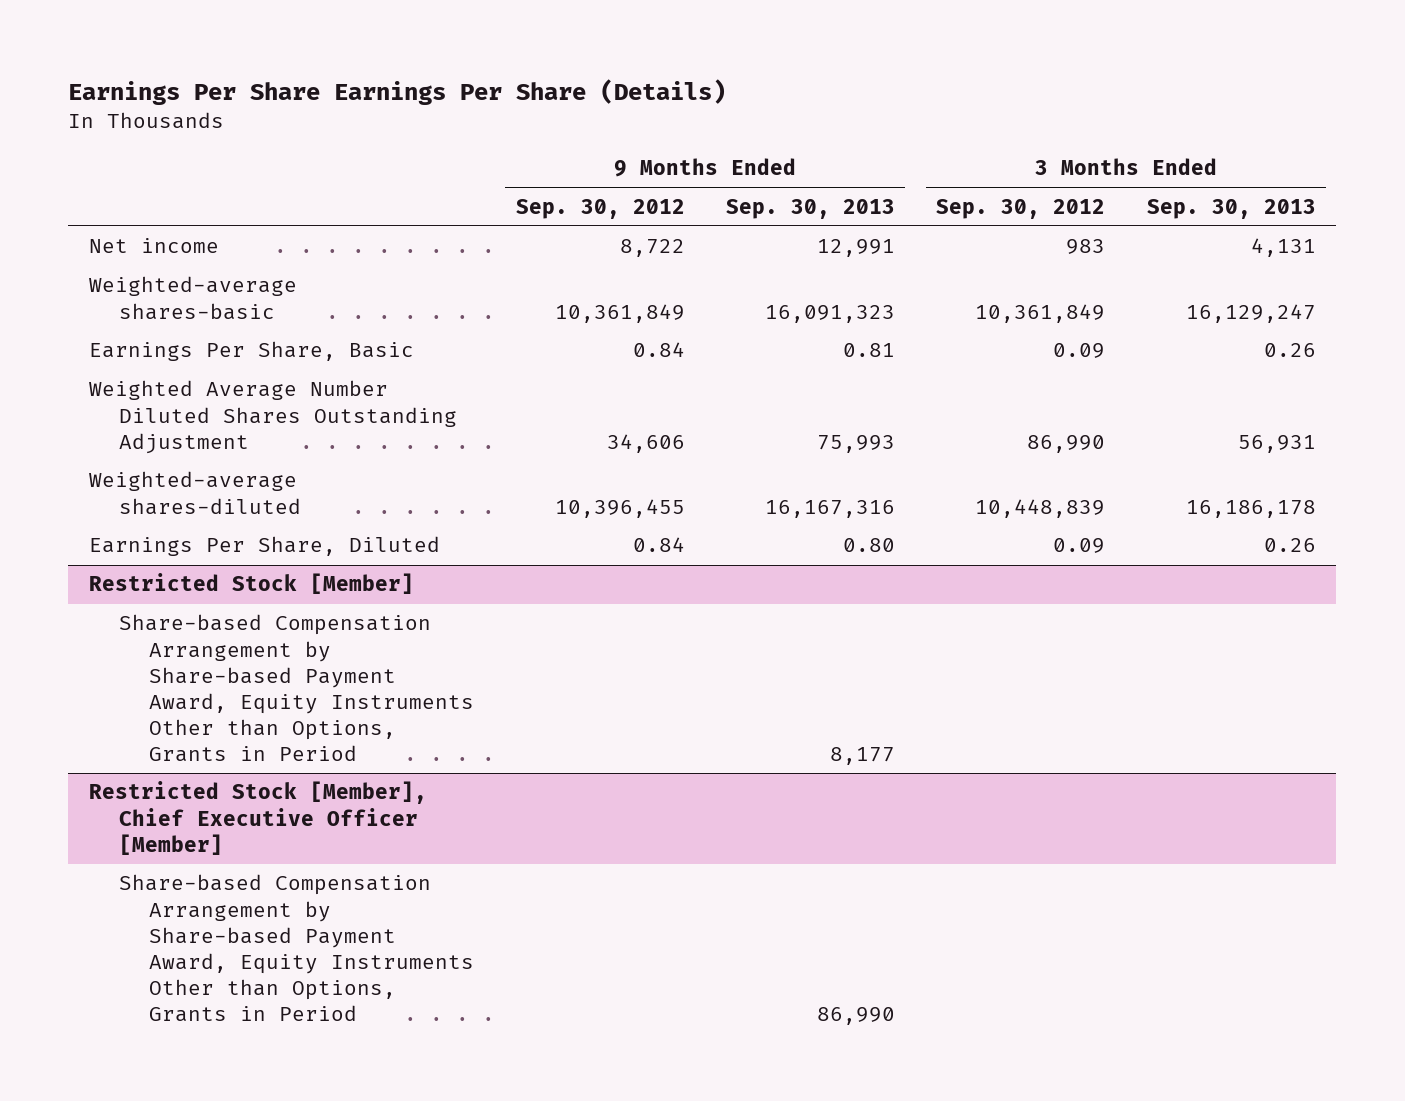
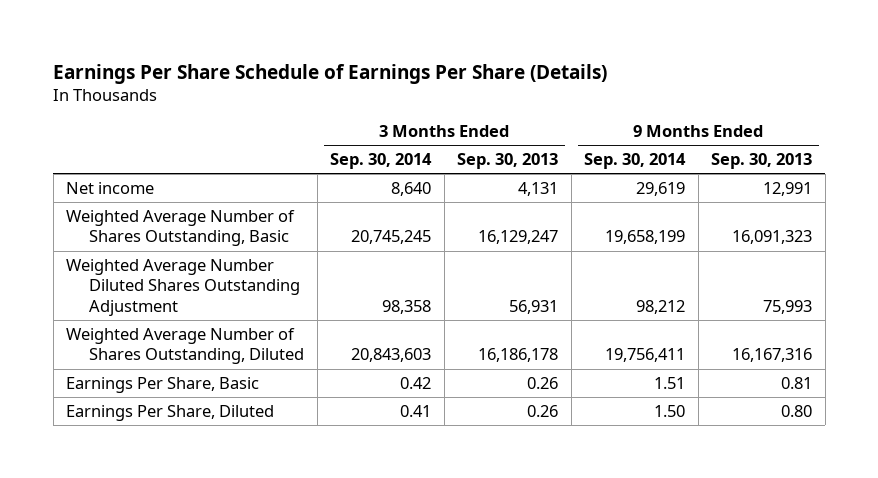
[68,79,727,106] Earnings Per Share Earnings Per Share (Details) -> [53,63,608,84] Earnings Per Share Schedule of Earnings Per Share (Details)
[515,198,685,219] Sep. 30, 2012 -> none
[936,198,1106,219] Sep. 30, 2012 -> none
none -> [330,153,433,170] Sep. 30, 2014
none -> [584,153,687,170] Sep. 30, 2014
[89,276,298,320] Weighted-average shares-basic -> [66,209,296,247] Weighted Average Number of Shares Outstanding, Basic
[89,471,302,515] Weighted-average shares-diluted -> [66,327,305,365] Weighted Average Number of Shares Outstanding, Diluted
[89,341,415,362] Earnings Per Share, Basic -> [66,376,260,393] Earnings Per Share, Basic
[89,573,415,595] Restricted Stock [Member] -> none
[119,614,475,762] Share-based Compensation Arrangement by Share-based Payment Award, Equity Instruments Other than Options, Grants in Period -> none
[89,781,428,855] Restricted Stock [Member], Chief Executive Officer [Member] -> none
[119,874,475,1022] Share-based Compensation Arrangement by Share-based Payment Award, Equity Instruments Other than Options, Grants in Period -> none

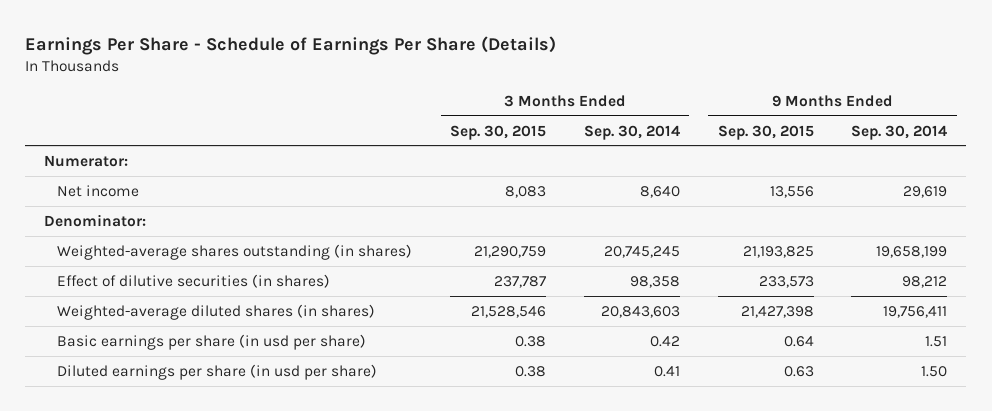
[53,63,608,84] Earnings Per Share Schedule of Earnings Per Share (Details) -> [25,35,557,55] Earnings Per Share - Schedule of Earnings Per Share (Details)
[457,153,559,170] Sep. 30, 2013 -> none
[711,153,813,170] Sep. 30, 2013 -> none
none -> [450,124,547,140] Sep. 30, 2015
none -> [717,124,814,140] Sep. 30, 2015
none -> [44,154,129,167] Numerator:
none -> [44,213,147,227] Denominator:
[66,209,296,247] Weighted Average Number of Shares Outstanding, Basic -> [57,243,413,260] Weighted-average shares outstanding (in shares)
[66,258,301,316] Weighted Average Number Diluted Shares Outstanding Adjustment -> [57,273,331,288] Effect of dilutive securities (in shares)
[66,327,305,365] Weighted Average Number of Shares Outstanding, Diluted -> [57,303,376,320] Weighted-average diluted shares (in shares)
[66,376,260,393] Earnings Per Share, Basic -> [57,333,367,350] Basic earnings per share (in usd per share)
[66,404,275,421] Earnings Per Share, Diluted -> [57,363,378,380] Diluted earnings per share (in usd per share)

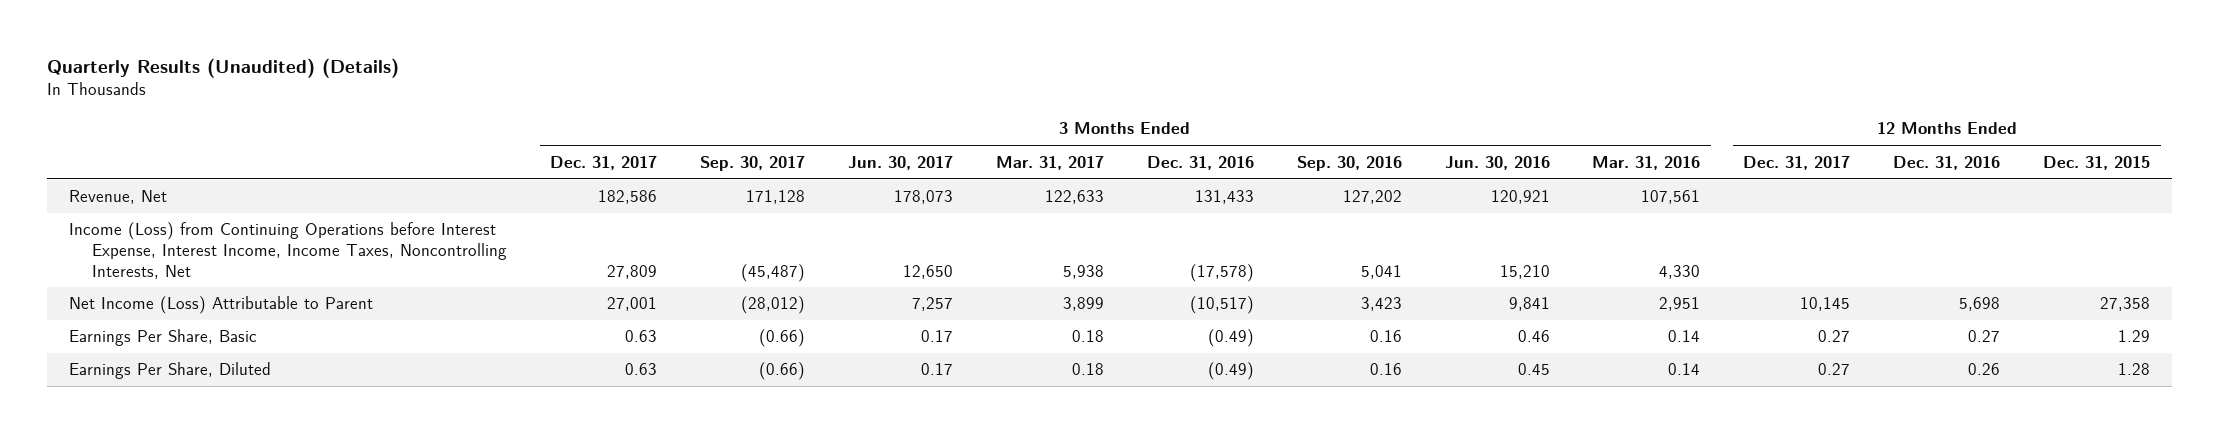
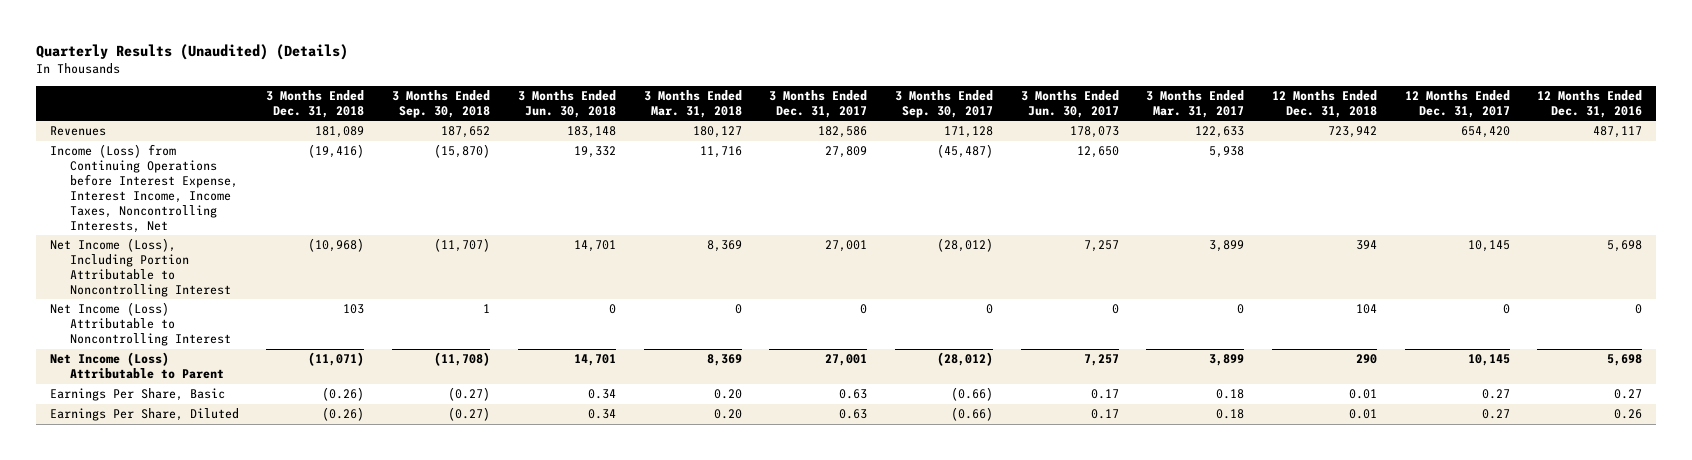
[1146,155,1254,170] Dec. 31, 2016 -> none
[1296,155,1402,171] Sep. 30, 2016 -> none
[1444,155,1550,170] Jun. 30, 2016 -> none
[1592,155,1701,170] Mar. 31, 2016 -> none
[2043,155,2151,170] Dec. 31, 2015 -> none
none -> [266,90,365,118] 3 Months Ended Dec. 31, 2018
none -> [392,90,491,118] 3 Months Ended Sep. 30, 2018
none -> [517,90,616,118] 3 Months Ended Jun. 30, 2018
none -> [643,90,742,118] 3 Months Ended Mar. 31, 2018
none -> [1272,90,1378,118] 12 Months Ended Dec. 31, 2018
[68,190,167,205] Revenue, Net -> none
none -> [49,126,106,137] Revenues
none -> [49,238,231,297] Net Income (Loss), Including Portion Attributable to Noncontrolling Interest
none -> [49,302,231,347] Net Income (Loss) Attributable to Noncontrolling Interest

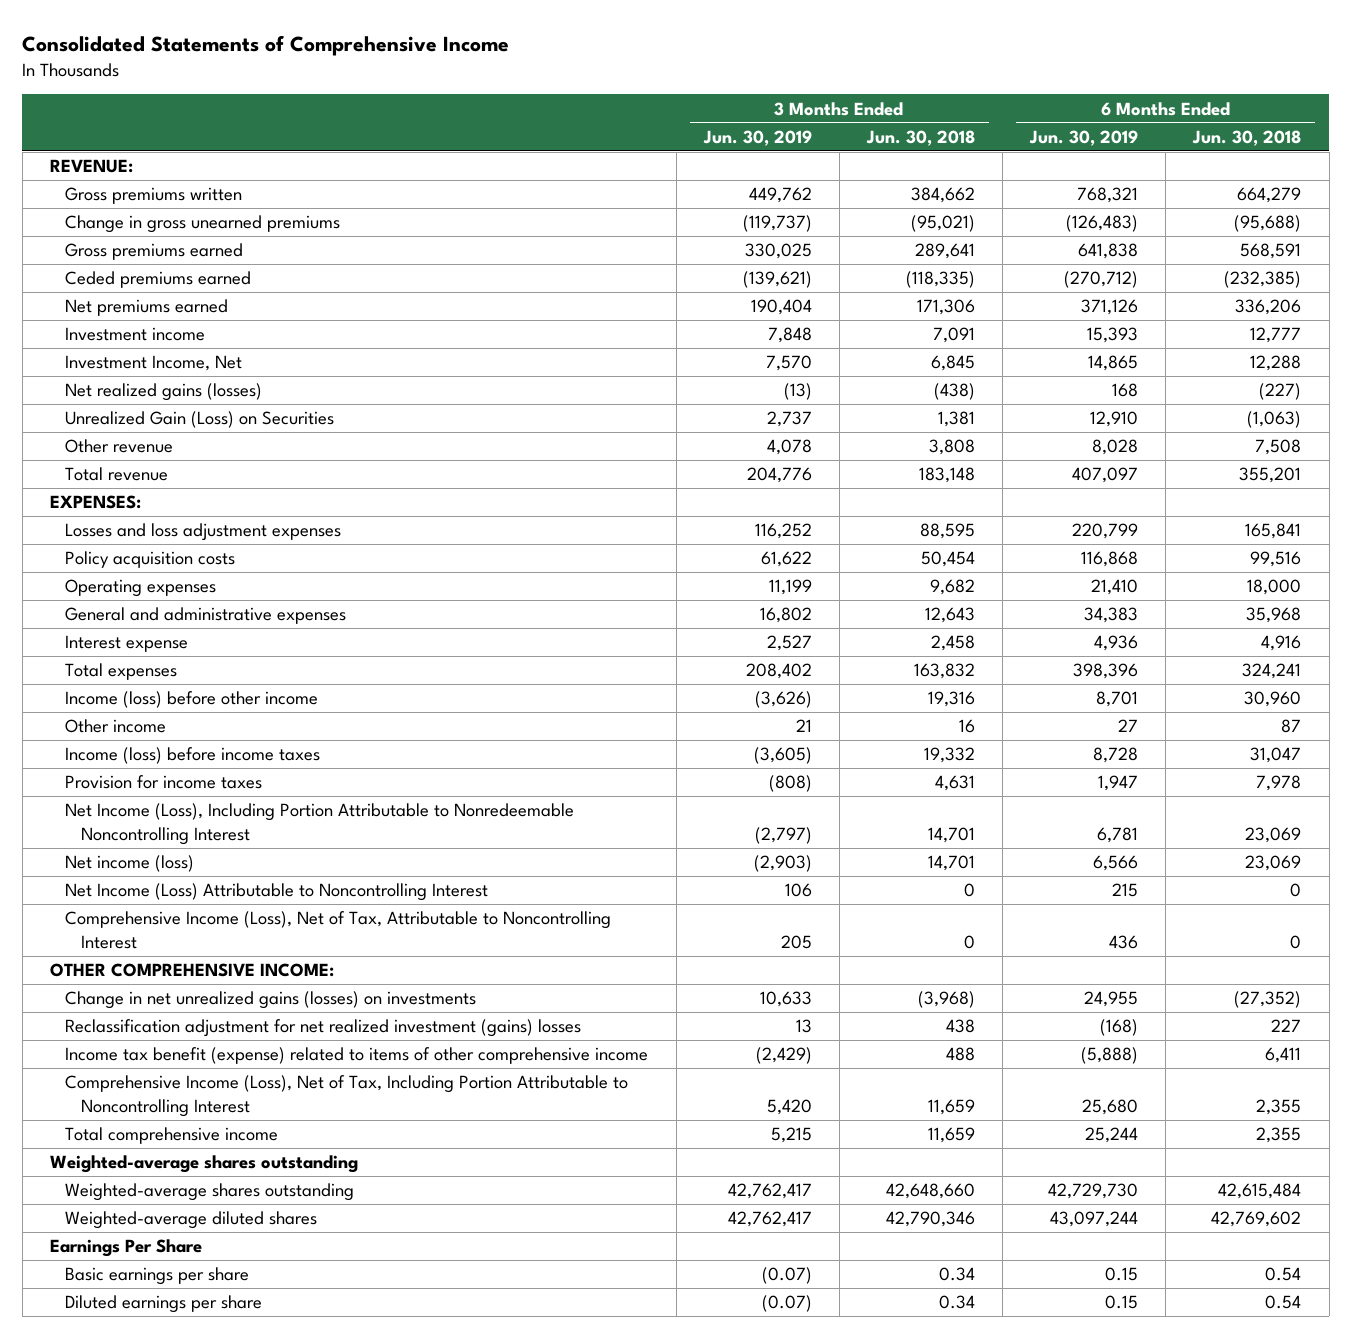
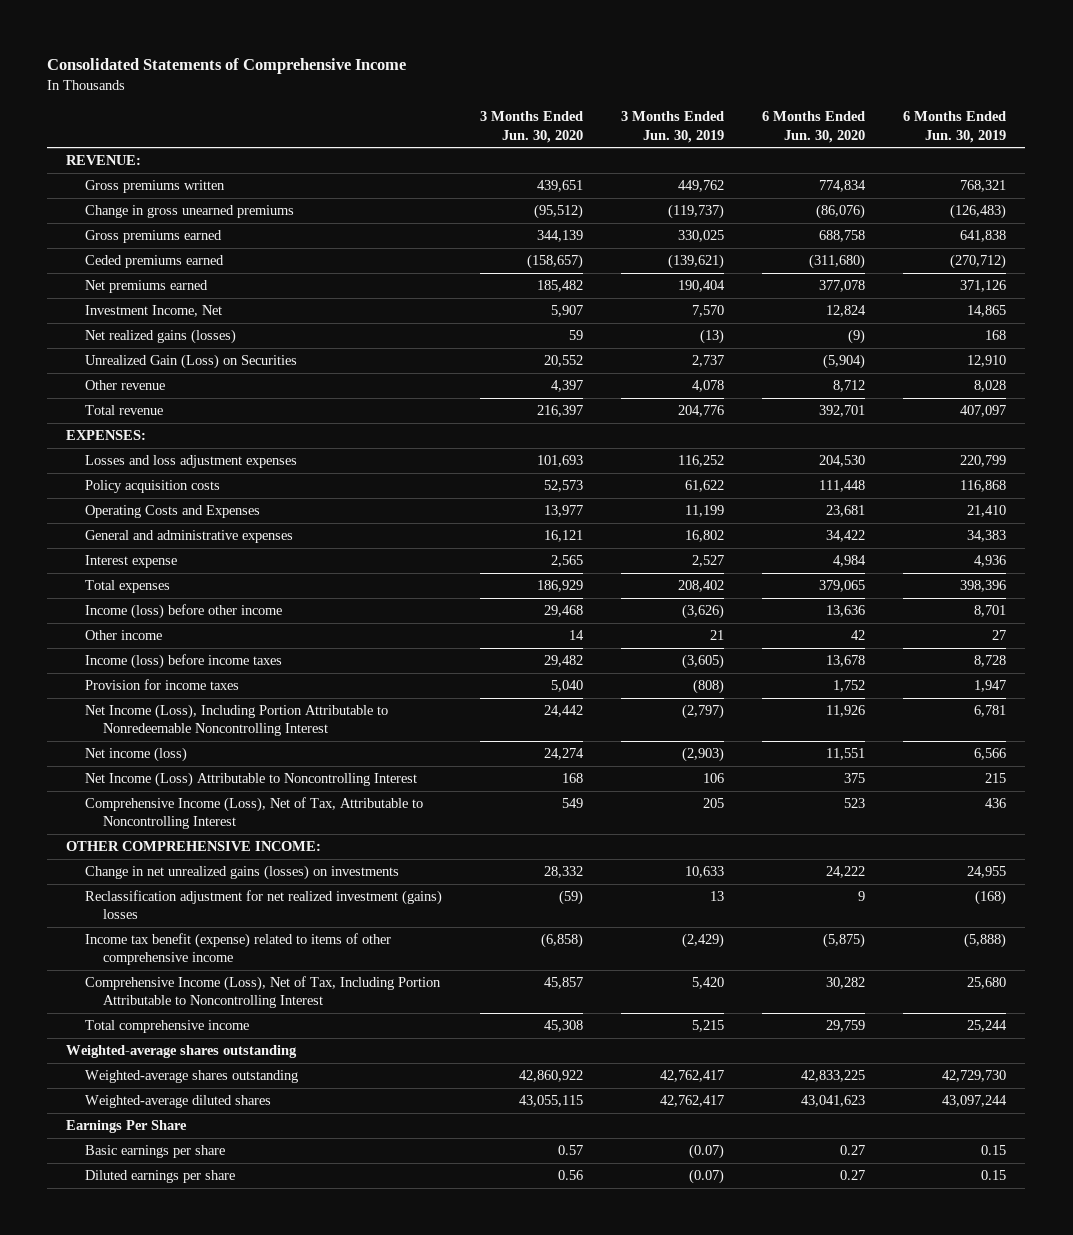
[865,129,975,146] Jun. 30, 2018 -> none
[1192,129,1302,146] Jun. 30, 2018 -> none
none -> [479,111,583,143] 3 Months Ended Jun. 30, 2020
none -> [762,111,866,143] 6 Months Ended Jun. 30, 2020
[65,327,206,342] Investment income -> none
[65,579,217,598] Operating expenses -> [84,505,260,519] Operating Costs and Expenses

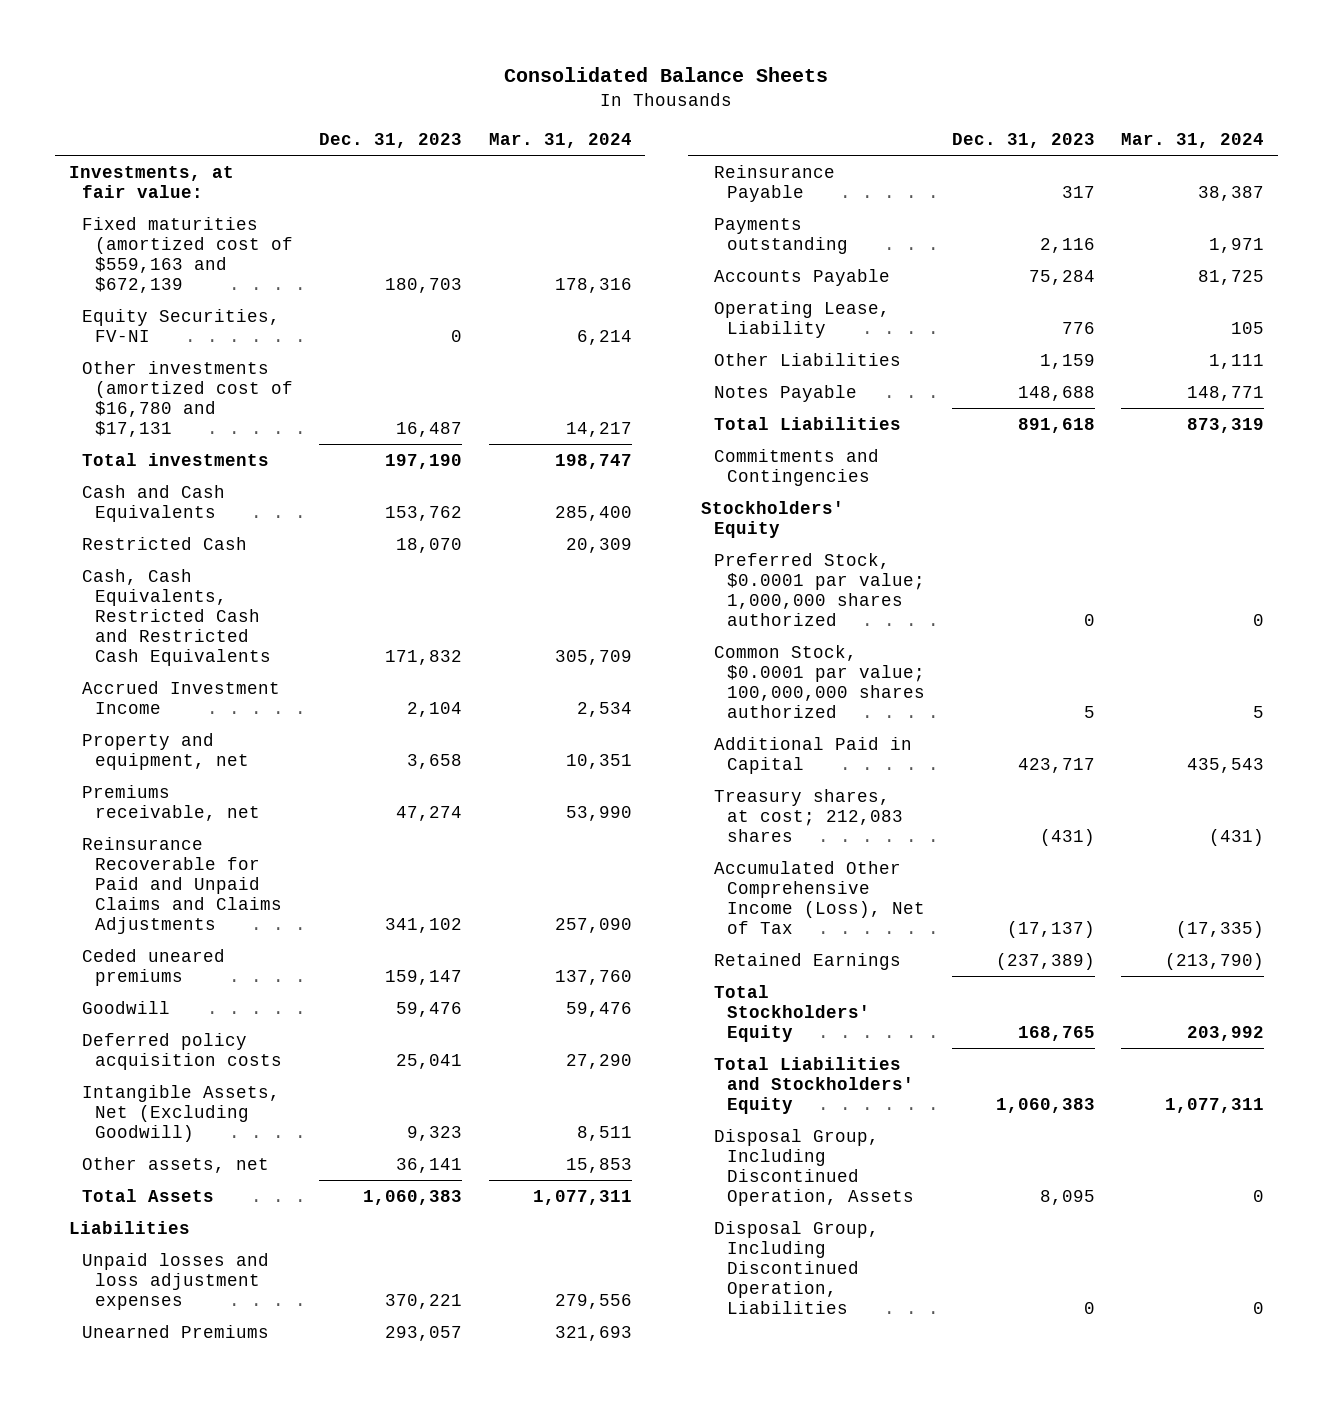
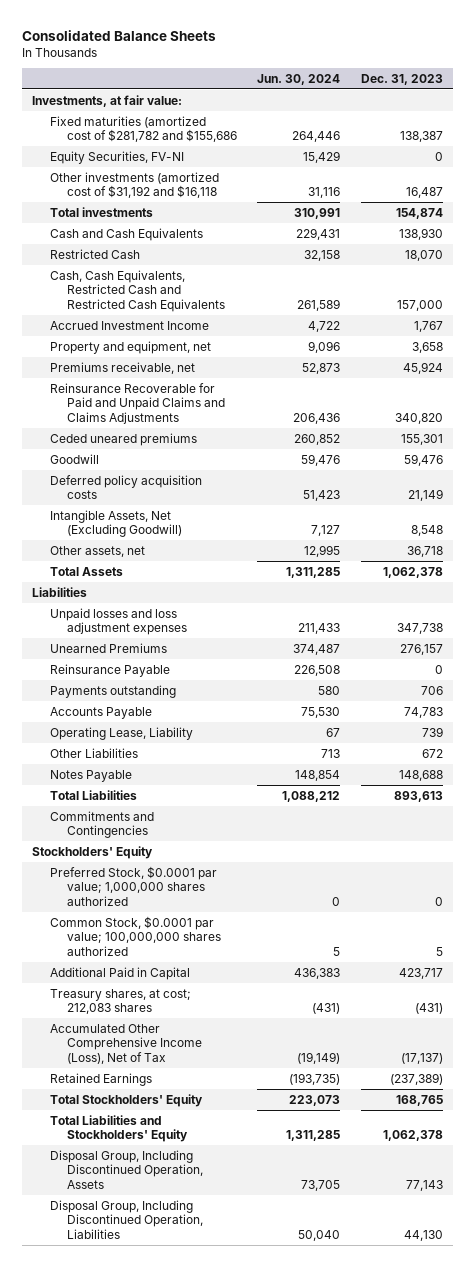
[488,132,632,148] Mar. 31, 2024 -> none
none -> [257,73,341,85] Jun. 30, 2024
[81,216,293,293] Fixed maturities (amortized cost of $559,163 and $672,139 -> [49,115,237,143] Fixed maturities (amortized cost of $281,782 and $155,686
[385,277,463,293] 180,703 -> [399,131,443,143] 138,387
[81,360,293,437] Other investments (amortized cost of $16,780 and $17,131 -> [49,171,219,199] Other investments (amortized cost of $31,192 and $16,118
[385,453,463,469] 197,190 -> [395,207,443,219] 154,874
[385,505,463,521] 153,762 -> [398,227,443,240] 138,930
[385,649,463,665] 171,832 -> [396,300,443,312] 157,000
[407,701,463,717] 2,104 -> [413,320,443,332] 1,767
[396,805,463,821] 47,274 -> [402,361,443,374] 45,924
[385,917,463,933] 341,102 -> [394,413,443,425] 340,820
[385,969,463,985] 159,147 -> [400,433,443,445] 155,301
[396,1053,463,1069] 25,041 -> [407,489,443,502] 21,149
[407,1125,463,1141] 9,323 -> [410,525,443,537] 8,548
[396,1157,463,1173] 36,141 -> [406,545,443,557] 36,718
[363,1189,463,1205] 1,060,383 -> [382,566,443,578] 1,062,378
[385,1293,463,1309] 370,221 -> [396,623,443,635] 347,738
[385,1325,463,1341] 293,057 -> [399,643,443,655] 276,157
[1061,185,1095,198] 317 -> [434,664,443,674] 0
[1039,237,1095,253] 2,116 -> [420,685,443,695] 706
[1028,269,1095,285] 75,284 -> [403,706,443,718] 74,783
[1061,321,1095,334] 776 -> [421,726,443,737] 739
[1039,353,1095,369] 1,159 -> [421,748,443,758] 672
[1017,417,1095,433] 891,618 -> [393,790,443,802] 893,613
[995,1097,1095,1113] 1,060,383 -> [382,1130,443,1142] 1,062,378
[1039,1189,1095,1205] 8,095 -> [405,1180,443,1192] 77,143
[1083,1301,1095,1314] 0 -> [403,1230,443,1242] 44,130

